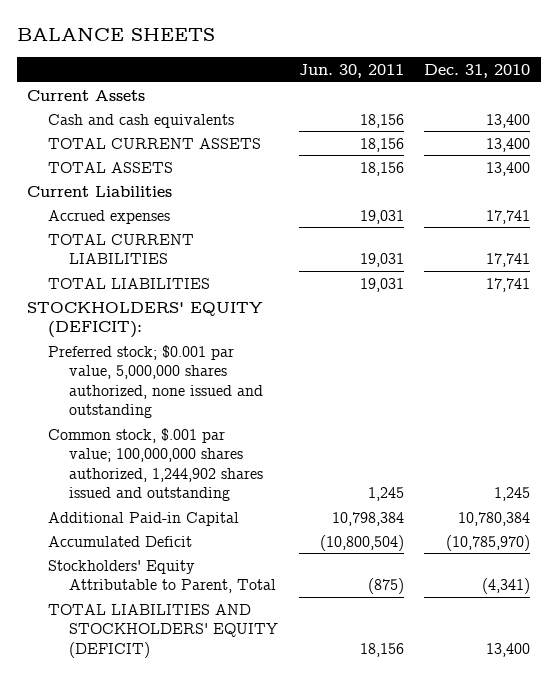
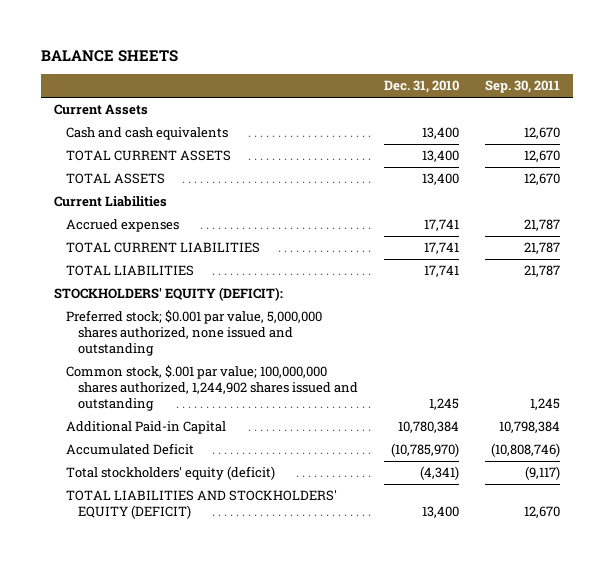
[298,63,404,78] Jun. 30, 2011 -> none
none -> [484,80,560,94] Sep. 30, 2011
[48,559,277,594] Stockholders' Equity Attributable to Parent, Total -> [66,466,276,481] Total stockholders' equity (deficit)

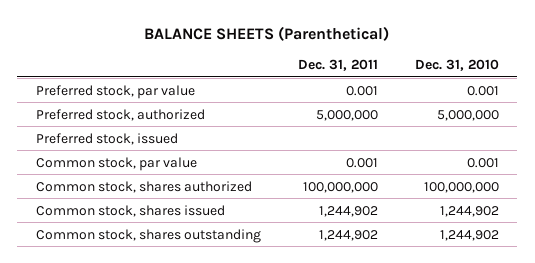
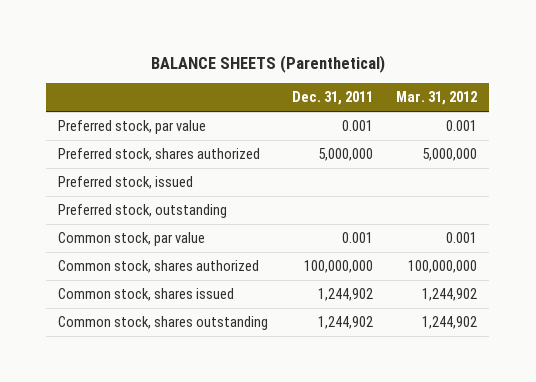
[414,59,499,72] Dec. 31, 2010 -> none
none -> [396,91,478,106] Mar. 31, 2012
[35,108,205,121] Preferred stock, authorized -> [58,148,261,162] Preferred stock, shares authorized
none -> [58,204,228,219] Preferred stock, outstanding

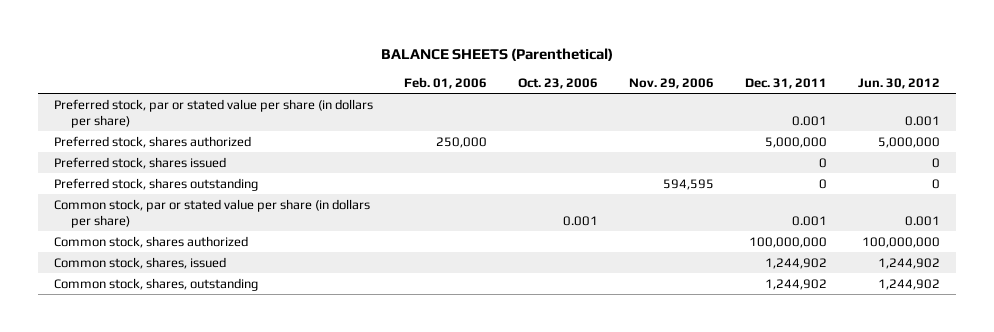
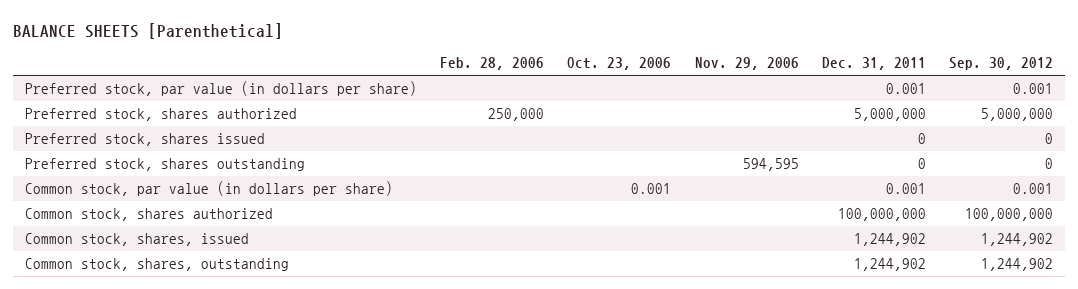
[381,47,614,61] BALANCE SHEETS (Parenthetical) -> [13,22,284,39] BALANCE SHEETS [Parenthetical]
[403,76,487,89] Feb. 01, 2006 -> none
[858,77,941,89] Jun. 30, 2012 -> none
none -> [440,57,545,71] Feb. 28, 2006
none -> [949,57,1054,71] Sep. 30, 2012
[53,98,373,129] Preferred stock, par or stated value per share (in dollars per share) -> [24,81,417,97] Preferred stock, par value (in dollars per share)
[53,198,370,229] Common stock, par or stated value per share (in dollars per share) -> [24,181,393,197] Common stock, par value (in dollars per share)

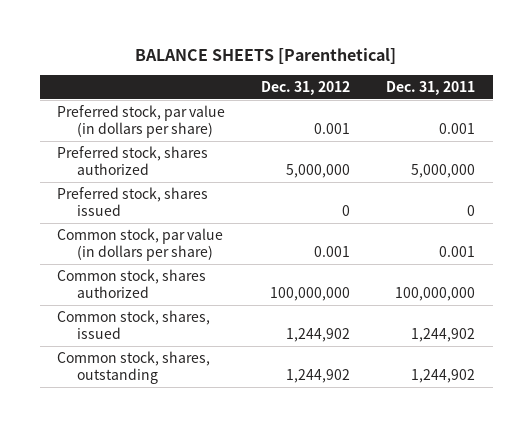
[440,57,545,71] Feb. 28, 2006 -> none
[567,57,672,71] Oct. 23, 2006 -> none
[694,57,799,71] Nov. 29, 2006 -> none
[949,57,1054,71] Sep. 30, 2012 -> none
none -> [261,80,351,95] Dec. 31, 2012
[24,158,305,172] Preferred stock, shares outstanding -> none

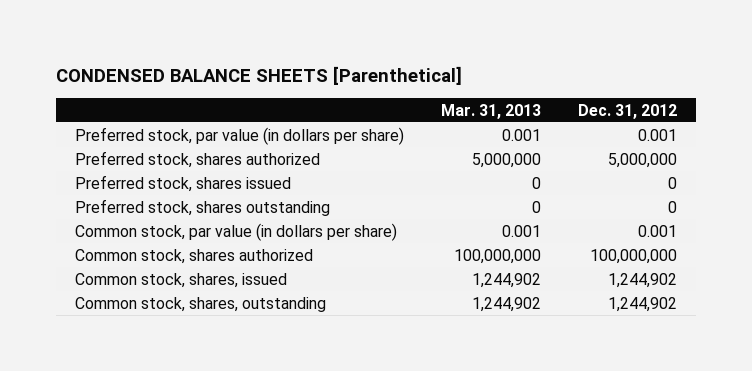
[135,48,397,65] BALANCE SHEETS [Parenthetical] -> [56,65,463,85] CONDENSED BALANCE SHEETS [Parenthetical]
[385,80,475,95] Dec. 31, 2011 -> none
none -> [441,103,542,119] Mar. 31, 2013
none -> [75,198,331,216] Preferred stock, shares outstanding

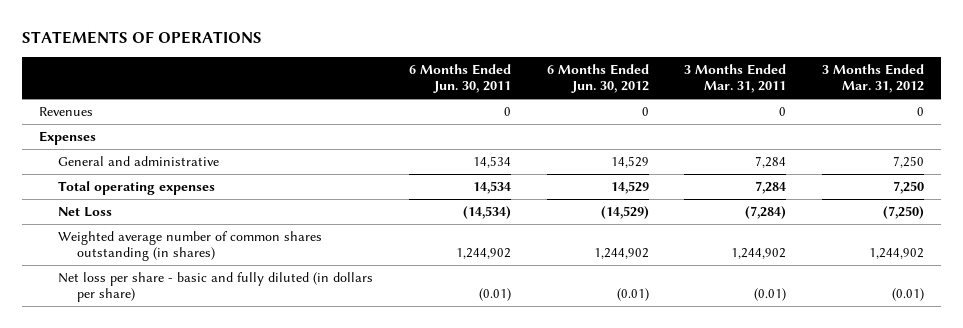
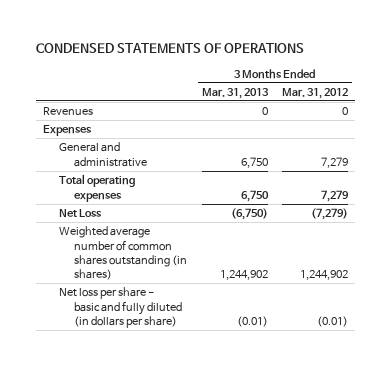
[21,31,262,45] STATEMENTS OF OPERATIONS -> [35,43,304,54] CONDENSED STATEMENTS OF OPERATIONS
[408,63,511,94] 6 Months Ended Jun. 30, 2011 -> none
[546,63,649,94] 6 Months Ended Jun. 30, 2012 -> none
[684,63,787,94] 3 Months Ended Mar. 31, 2011 -> none
none -> [201,87,269,99] Mar. 31, 2013
[892,156,924,169] 7,250 -> [321,156,349,168] 7,279
[892,181,924,195] 7,250 -> [321,189,350,202] 7,279
[882,206,924,220] (7,250) -> [311,208,349,221] (7,279)

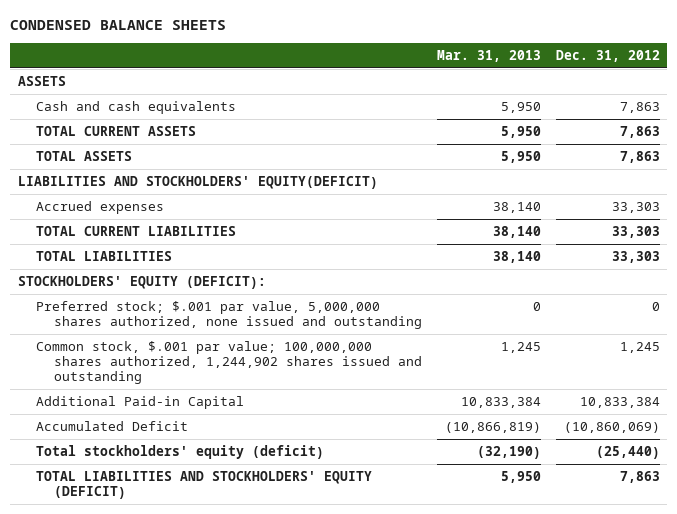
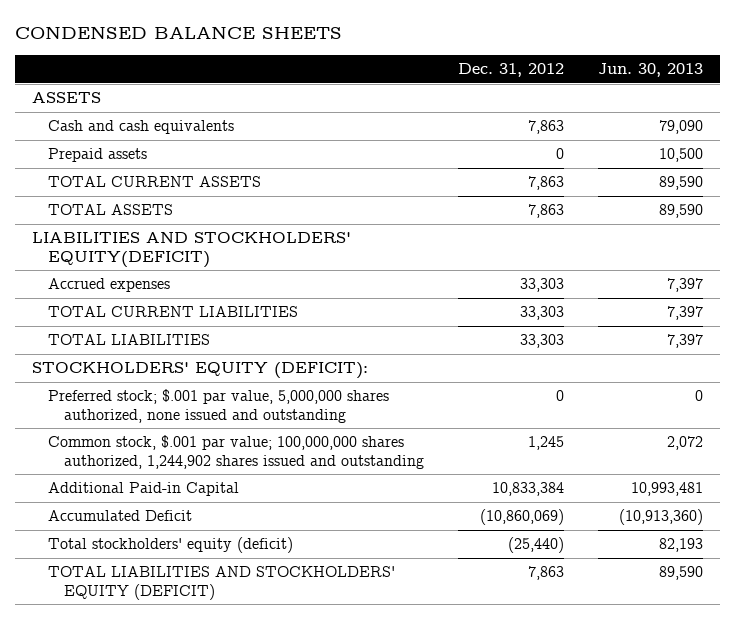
[436,50,541,63] Mar. 31, 2013 -> none
none -> [597,63,703,78] Jun. 30, 2013
none -> [48,148,148,163] Prepaid assets

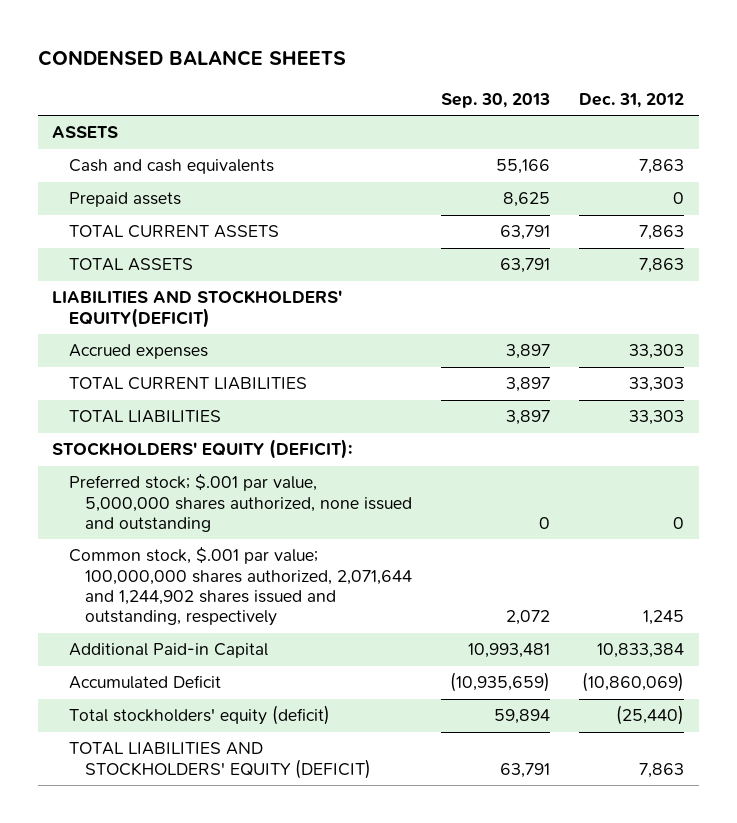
[597,63,703,78] Jun. 30, 2013 -> none
none -> [441,92,551,108] Sep. 30, 2013
[48,435,425,470] Common stock, $.001 par value; 100,000,000 shares authorized, 1,244,902 shares issued and outstanding -> [68,547,413,627] Common stock, $.001 par value; 100,000,000 shares authorized, 2,071,644 and 1,244,902 shares issued and outstanding, respectively

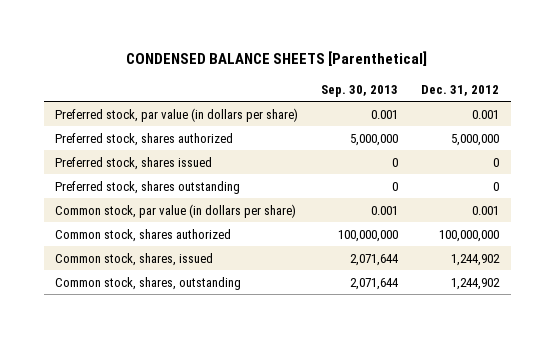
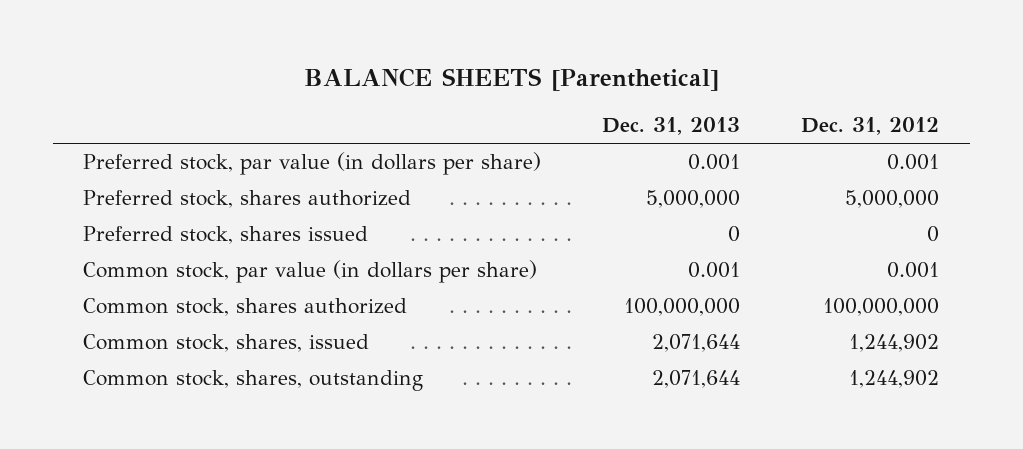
[126,51,428,67] CONDENSED BALANCE SHEETS [Parenthetical] -> [304,67,720,91] BALANCE SHEETS [Parenthetical]
[321,84,399,97] Sep. 30, 2013 -> none
none -> [602,117,741,136] Dec. 31, 2013
[55,180,241,194] Preferred stock, shares outstanding -> none

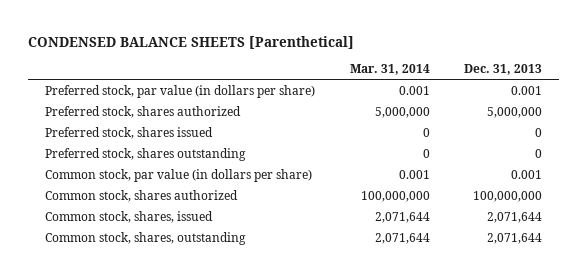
[304,67,720,91] BALANCE SHEETS [Parenthetical] -> [28,35,355,49] CONDENSED BALANCE SHEETS [Parenthetical]
[801,117,940,136] Dec. 31, 2012 -> none
none -> [349,63,430,75] Mar. 31, 2014
none -> [45,147,247,161] Preferred stock, shares outstanding

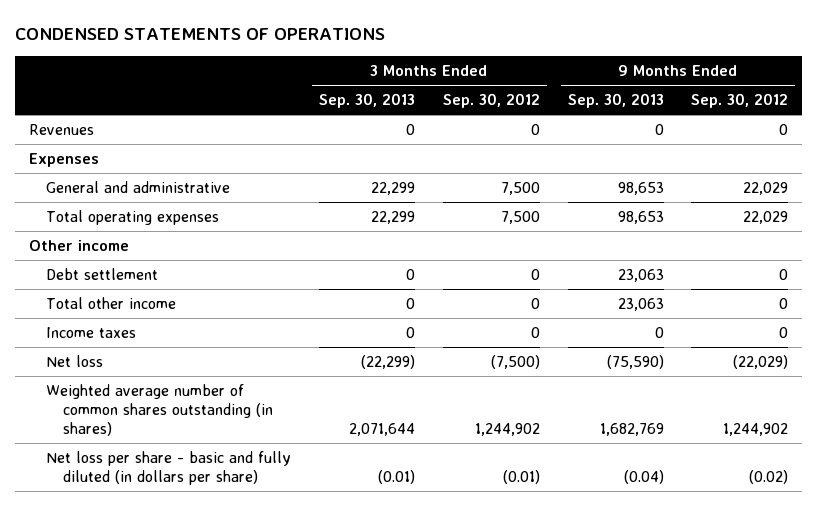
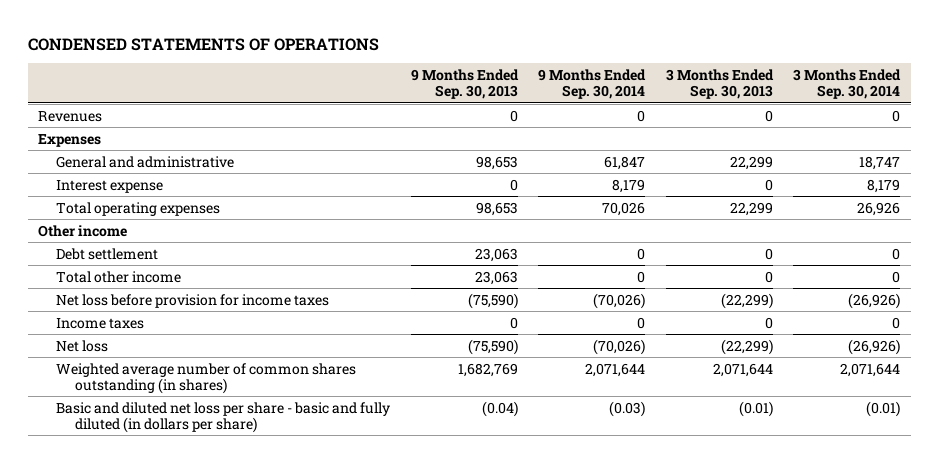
[442,93,540,109] Sep. 30, 2012 -> none
[691,93,789,109] Sep. 30, 2012 -> none
none -> [538,69,647,100] 9 Months Ended Sep. 30, 2014
none -> [793,69,902,100] 3 Months Ended Sep. 30, 2014
none -> [56,179,164,193] Interest expense
none -> [56,293,330,308] Net loss before provision for income taxes
[45,451,291,485] Net loss per share - basic and fully diluted (in dollars per share) -> [56,401,391,433] Basic and diluted net loss per share - basic and fully diluted (in dollars per share)

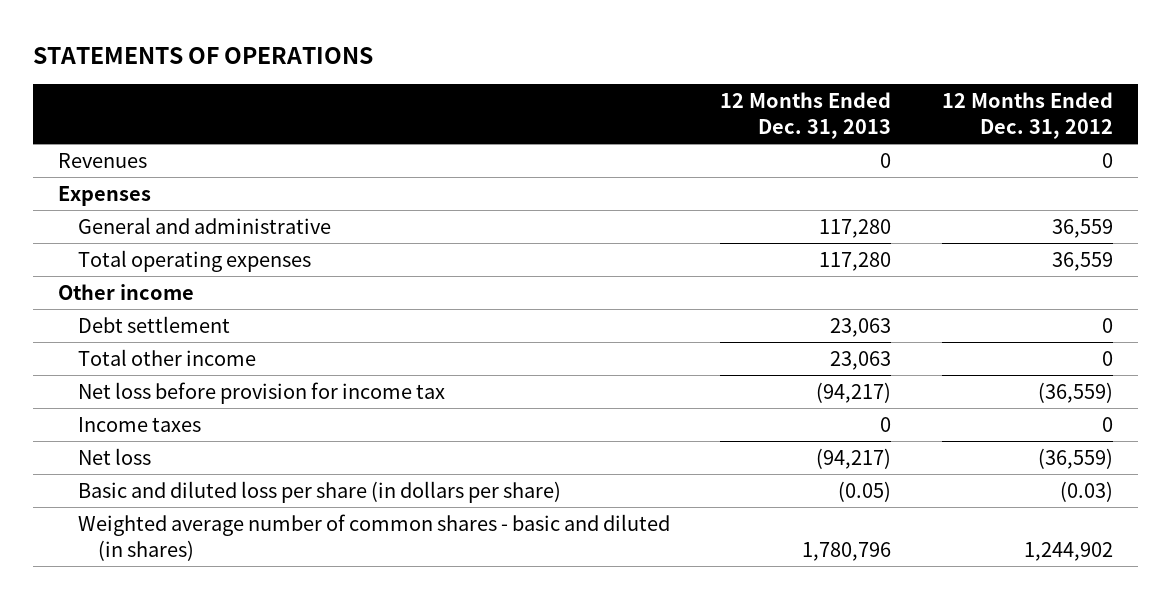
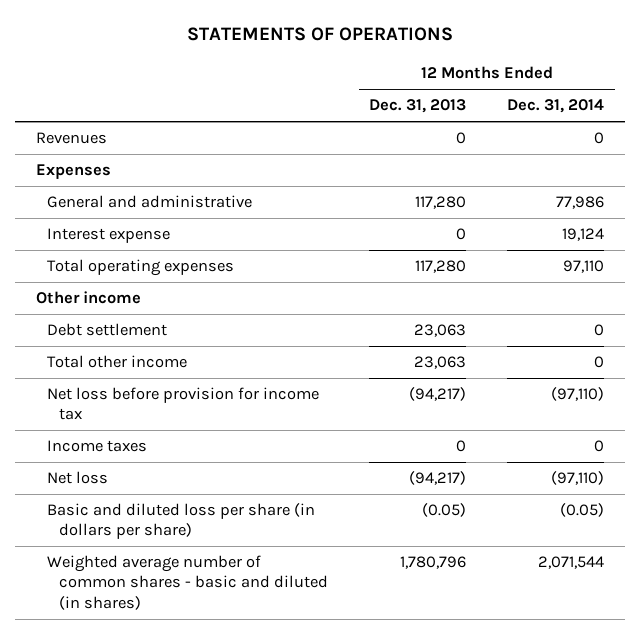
[941,92,1113,139] 12 Months Ended Dec. 31, 2012 -> none
none -> [507,99,605,114] Dec. 31, 2014
none -> [47,228,171,244] Interest expense

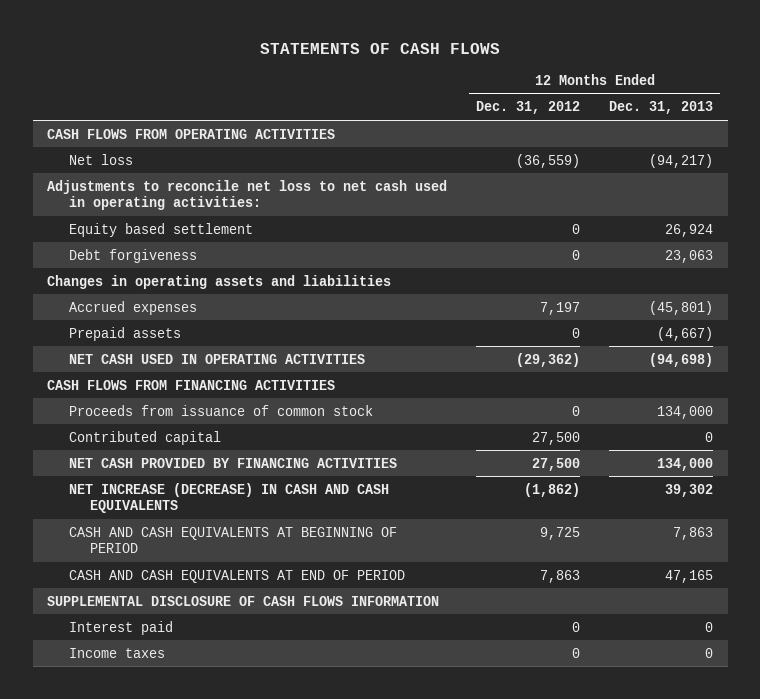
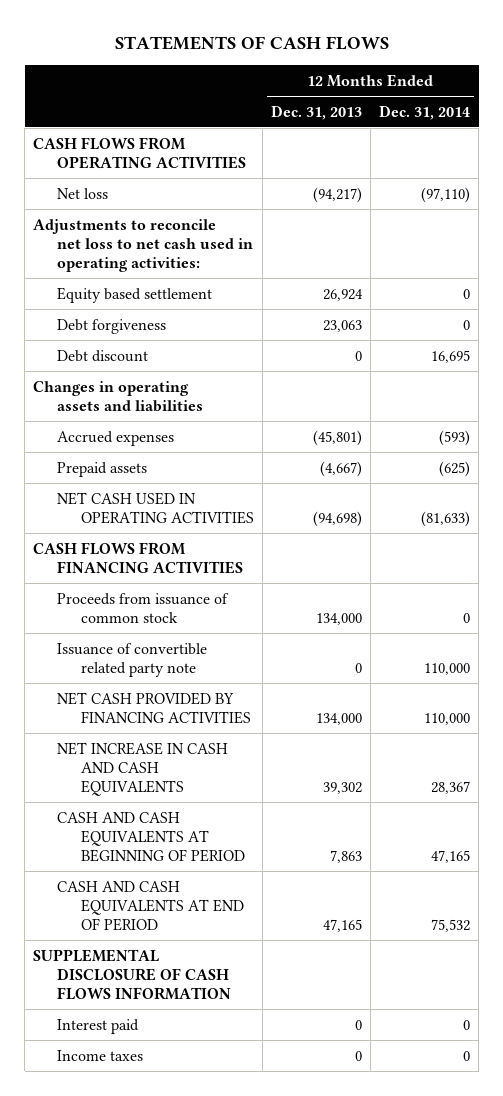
[476,101,581,115] Dec. 31, 2012 -> none
none -> [379,104,471,120] Dec. 31, 2014
none -> [56,349,148,362] Debt discount
[68,430,221,445] Contributed capital -> none
none -> [56,642,207,677] Issuance of convertible related party note
[68,482,389,514] NET INCREASE (DECREASE) IN CASH AND CASH EQUIVALENTS -> [56,741,228,796] NET INCREASE IN CASH AND CASH EQUIVALENTS

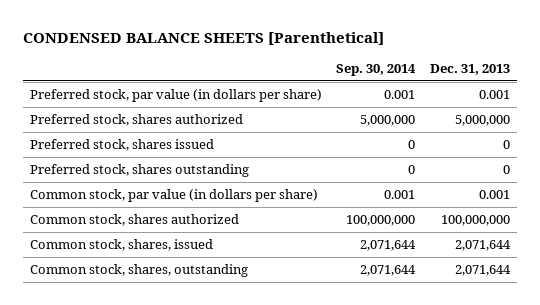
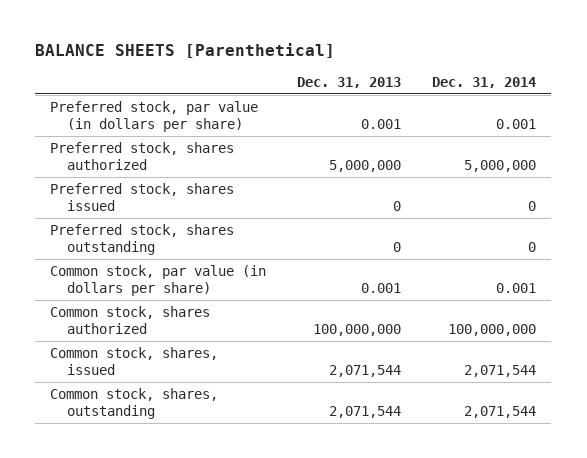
[22,31,384,45] CONDENSED BALANCE SHEETS [Parenthetical] -> [35,43,336,59] BALANCE SHEETS [Parenthetical]
[336,63,417,76] Sep. 30, 2014 -> none
none -> [432,76,537,88] Dec. 31, 2014
[455,240,512,252] 2,071,644 -> [329,365,402,378] 2,071,544
[455,265,512,277] 2,071,644 -> [329,406,402,419] 2,071,544

